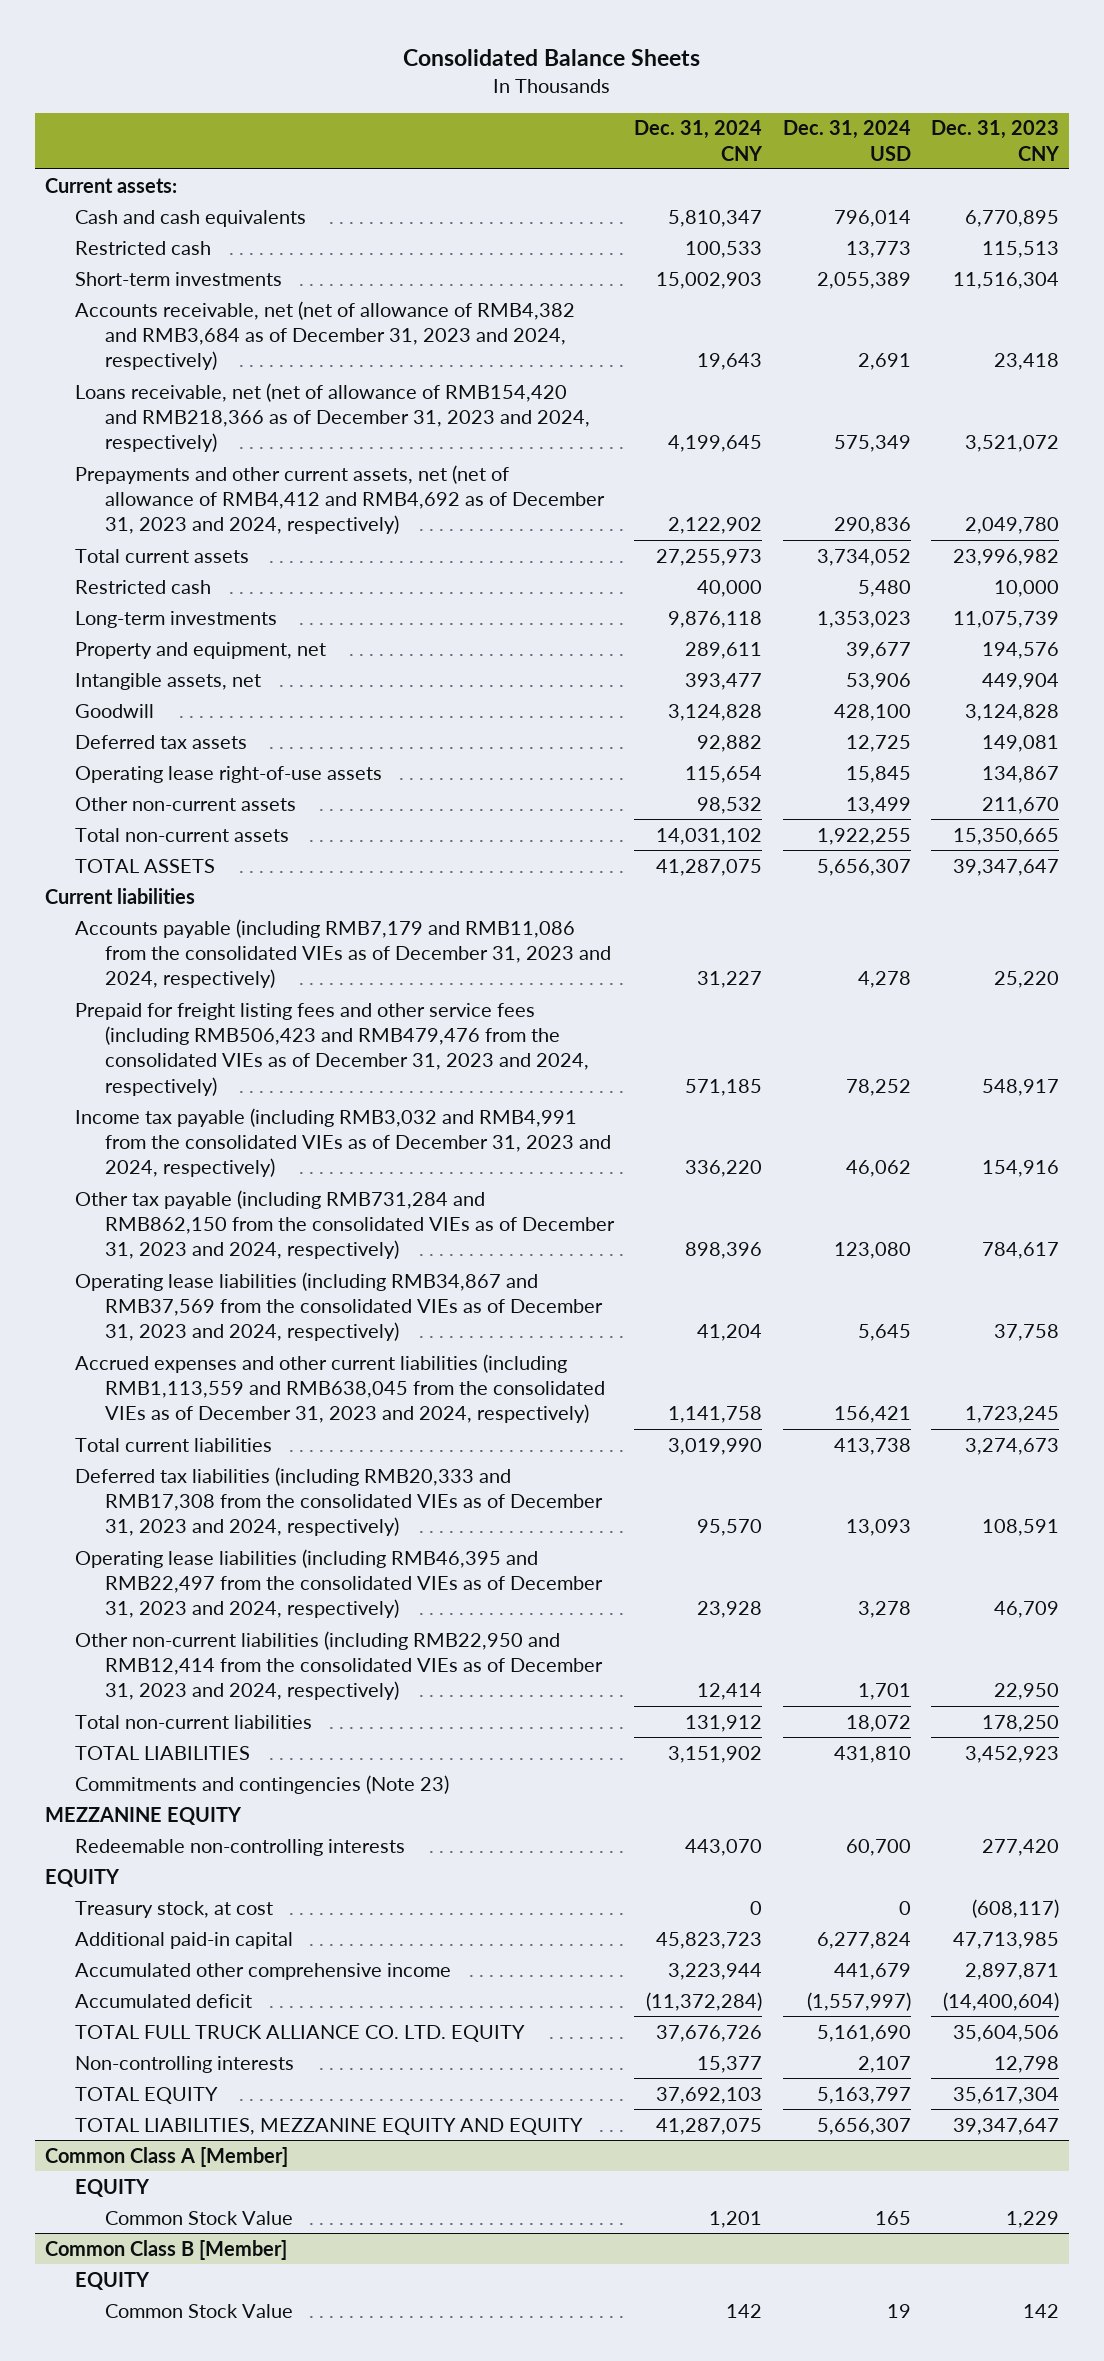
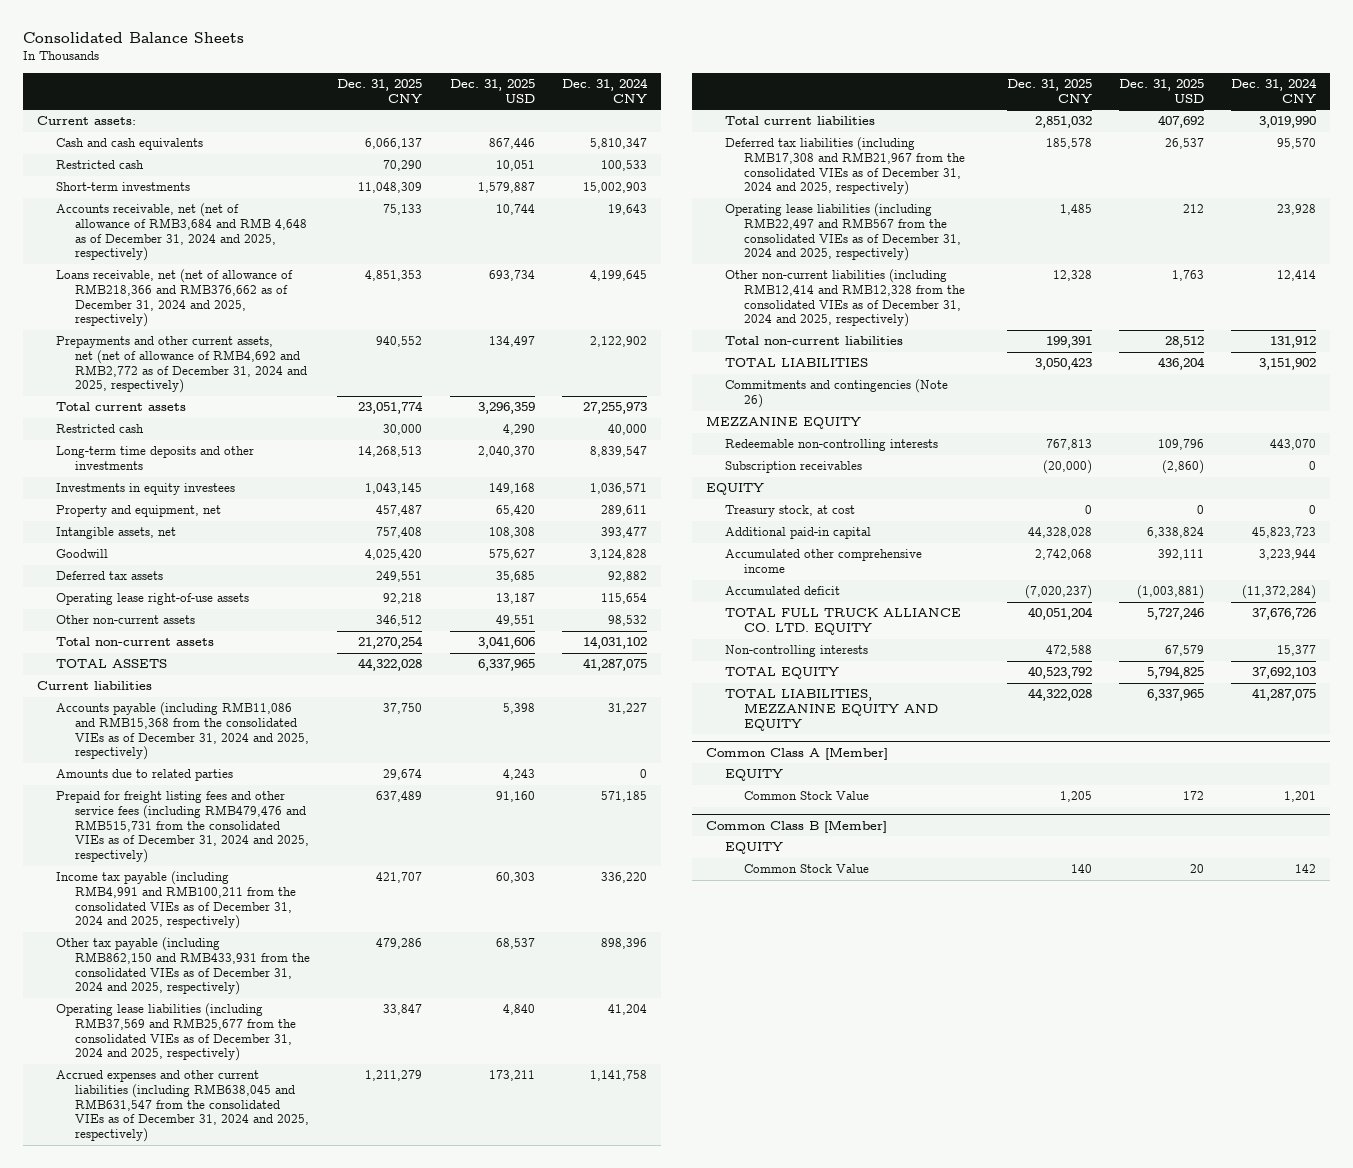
[782,120,911,161] Dec. 31, 2024 USD -> none
[930,120,1060,161] Dec. 31, 2023 CNY -> none
none -> [337,78,423,103] Dec. 31, 2025 CNY
none -> [449,78,535,103] Dec. 31, 2025 USD
[74,300,575,371] Accounts receivable, net (net of allowance of RMB4,382 and RMB3,684 as of December 31, 2023 and 2024, respectively) -> [55,203,308,262] Accounts receivable, net (net of allowance of RMB3,684 and RMB 4,648 as of December 31, 2024 and 2025, respectively)
[74,382,590,453] Loans receivable, net (net of allowance of RMB154,420 and RMB218,366 as of December 31, 2023 and 2024, respectively) -> [55,269,293,328] Loans receivable, net (net of allowance of RMB218,366 and RMB376,662 as of December 31, 2024 and 2025, respectively)
[74,464,605,535] Prepayments and other current assets, net (net of allowance of RMB4,412 and RMB4,692 as of December 31, 2023 and 2024, respectively) -> [55,336,308,394] Prepayments and other current assets, net (net of allowance of RMB4,692 and RMB2,772 as of December 31, 2024 and 2025, respectively)
[74,610,277,628] Long-term investments -> none
none -> [55,446,254,471] Long-term time deposits and other investments
none -> [55,483,235,496] Investments in equity investees
[74,918,611,989] Accounts payable (including RMB7,179 and RMB11,086 from the consolidated VIEs as of December 31, 2023 and 2024, respectively) -> [55,702,310,761] Accounts payable (including RMB11,086 and RMB15,368 from the consolidated VIEs as of December 31, 2024 and 2025, respectively)
none -> [55,769,233,782] Amounts due to related parties
[74,1002,589,1096] Prepaid for freight listing fees and other service fees (including RMB506,423 and RMB479,476 from the consolidated VIEs as of December 31, 2023 and 2024, respectively) -> [55,791,310,864] Prepaid for freight listing fees and other service fees (including RMB479,476 and RMB515,731 from the consolidated VIEs as of December 31, 2024 and 2025, respectively)
[74,1107,611,1178] Income tax payable (including RMB3,032 and RMB4,991 from the consolidated VIEs as of December 31, 2023 and 2024, respectively) -> [55,871,297,930] Income tax payable (including RMB4,991 and RMB100,211 from the consolidated VIEs as of December 31, 2024 and 2025, respectively)
[74,1189,615,1260] Other tax payable (including RMB731,284 and RMB862,150 from the consolidated VIEs as of December 31, 2023 and 2024, respectively) -> [55,937,311,996] Other tax payable (including RMB862,150 and RMB433,931 from the consolidated VIEs as of December 31, 2024 and 2025, respectively)
[74,1271,603,1342] Operating lease liabilities (including RMB34,867 and RMB37,569 from the consolidated VIEs as of December 31, 2023 and 2024, respectively) -> [55,1003,297,1062] Operating lease liabilities (including RMB37,569 and RMB25,677 from the consolidated VIEs as of December 31, 2024 and 2025, respectively)
[74,1353,605,1424] Accrued expenses and other current liabilities (including RMB1,113,559 and RMB638,045 from the consolidated VIEs as of December 31, 2023 and 2024, respectively) -> [55,1070,310,1143] Accrued expenses and other current liabilities (including RMB638,045 and RMB631,547 from the consolidated VIEs as of December 31, 2024 and 2025, respectively)
[74,1466,603,1537] Deferred tax liabilities (including RMB20,333 and RMB17,308 from the consolidated VIEs as of December 31, 2023 and 2024, respectively) -> [725,137,966,196] Deferred tax liabilities (including RMB17,308 and RMB21,967 from the consolidated VIEs as of December 31, 2024 and 2025, respectively)
[74,1548,603,1619] Operating lease liabilities (including RMB46,395 and RMB22,497 from the consolidated VIEs as of December 31, 2023 and 2024, respectively) -> [725,203,962,262] Operating lease liabilities (including RMB22,497 and RMB567 from the consolidated VIEs as of December 31, 2024 and 2025, respectively)
[74,1630,603,1701] Other non-current liabilities (including RMB22,950 and RMB12,414 from the consolidated VIEs as of December 31, 2023 and 2024, respectively) -> [725,269,966,328] Other non-current liabilities (including RMB12,414 and RMB12,328 from the consolidated VIEs as of December 31, 2024 and 2025, respectively)
[74,1774,449,1794] Commitments and contingencies (Note 23) -> [725,379,949,409] Commitments and contingencies (Note 26)
none -> [725,461,863,474] Subscription receivables

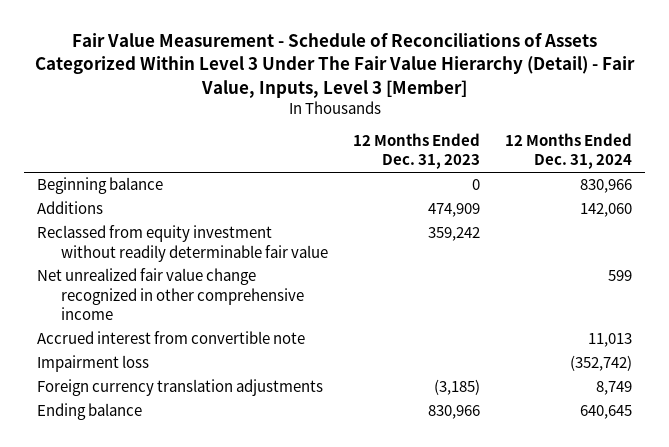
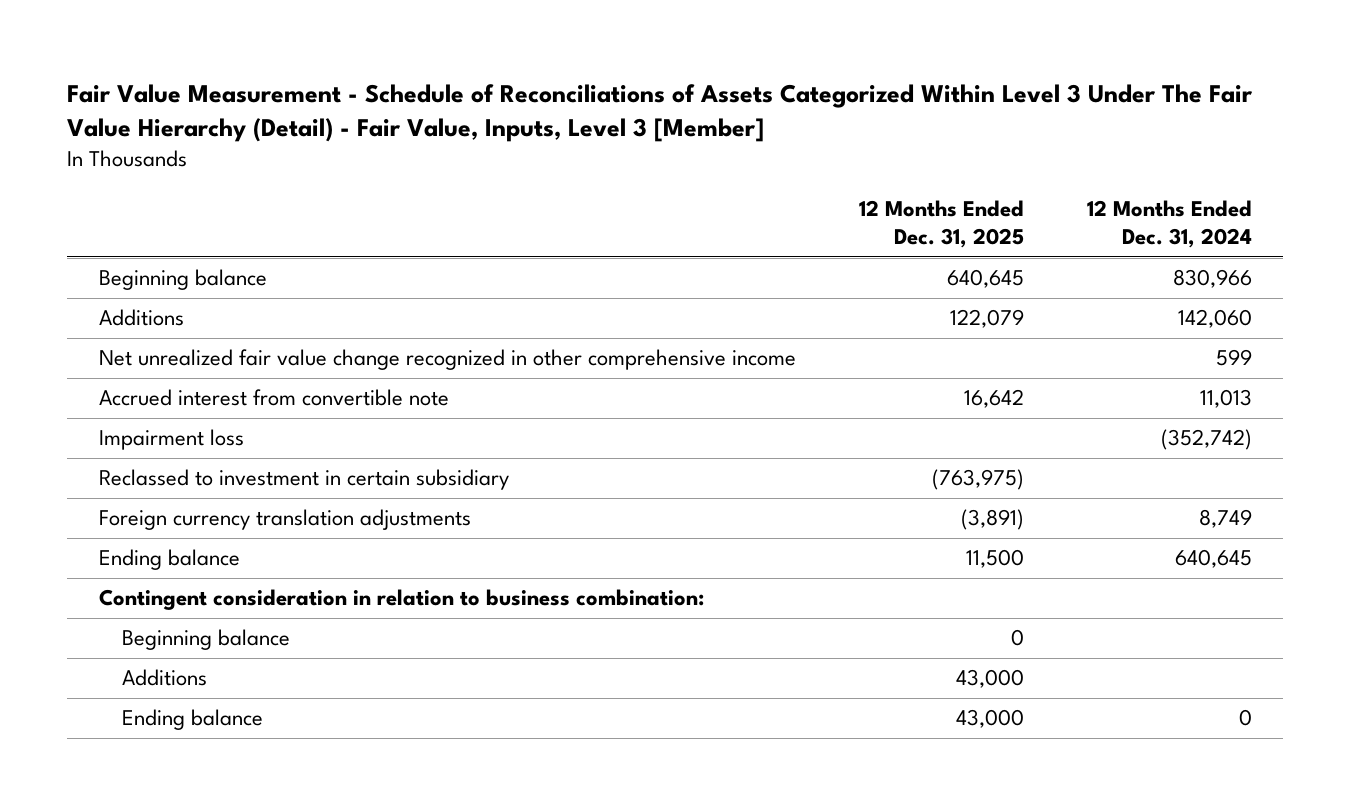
[352,133,480,170] 12 Months Ended Dec. 31, 2023 -> none
none -> [858,199,1024,249] 12 Months Ended Dec. 31, 2025
[36,225,328,262] Reclassed from equity investment without readily determinable fair value -> none
none -> [98,469,509,491] Reclassed to investment in certain subsidiary
none -> [98,589,704,611] Contingent consideration in relation to business combination:
none -> [122,629,291,651] Beginning balance
none -> [122,669,208,687] Additions
none -> [122,709,264,731] Ending balance

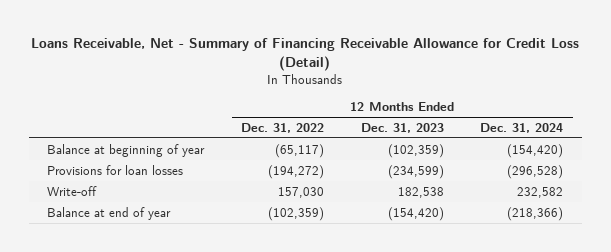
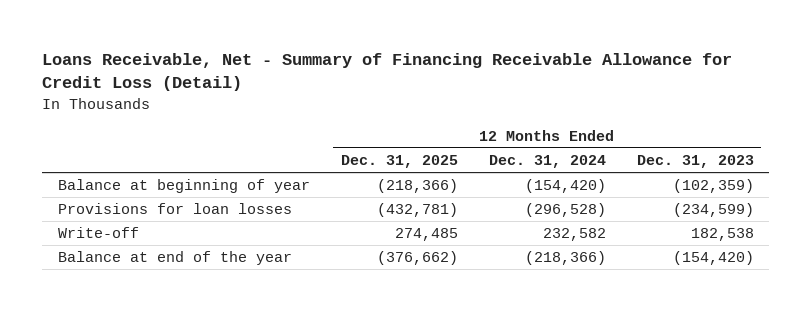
[240,122,324,133] Dec. 31, 2022 -> none
none -> [340,154,458,168] Dec. 31, 2025
[47,206,172,220] Balance at end of year -> [57,251,292,266] Balance at end of the year

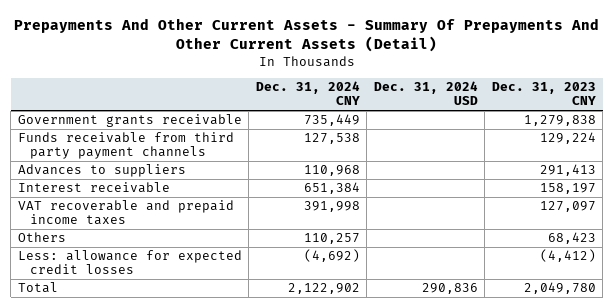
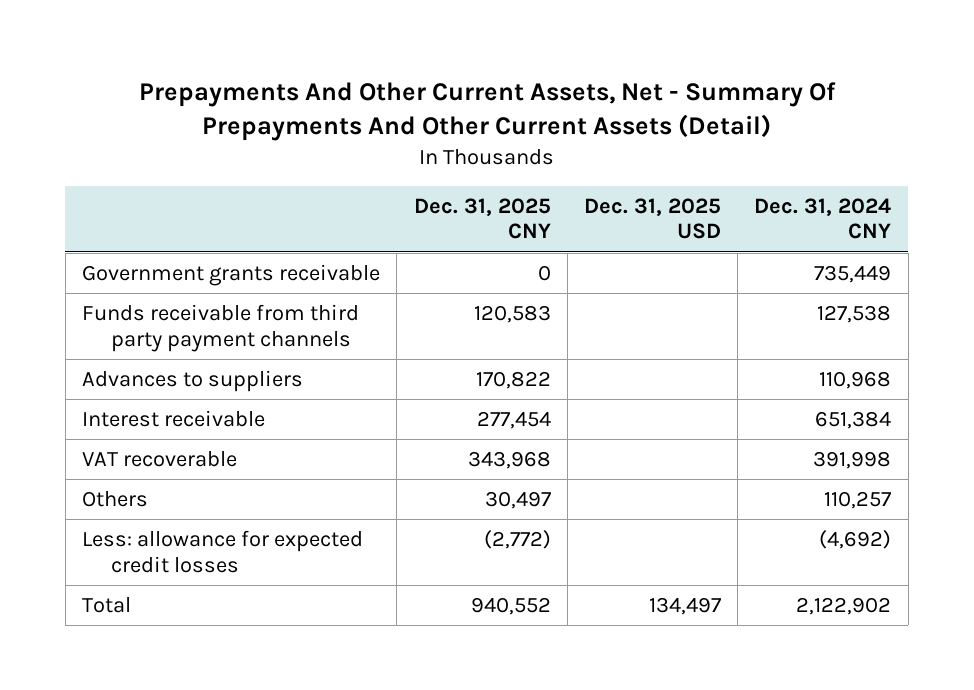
[13,17,599,53] Prepayments And Other Current Assets - Summary Of Prepayments And Other Current Assets (Detail) -> [138,81,836,141] Prepayments And Other Current Assets, Net - Summary Of Prepayments And Other Current Assets (Detail)
[373,81,478,106] Dec. 31, 2024 USD -> none
[491,82,596,106] Dec. 31, 2023 CNY -> none
none -> [413,197,551,240] Dec. 31, 2025 CNY
none -> [583,197,721,240] Dec. 31, 2025 USD
[17,200,234,226] VAT recoverable and prepaid income taxes -> [82,451,238,468] VAT recoverable

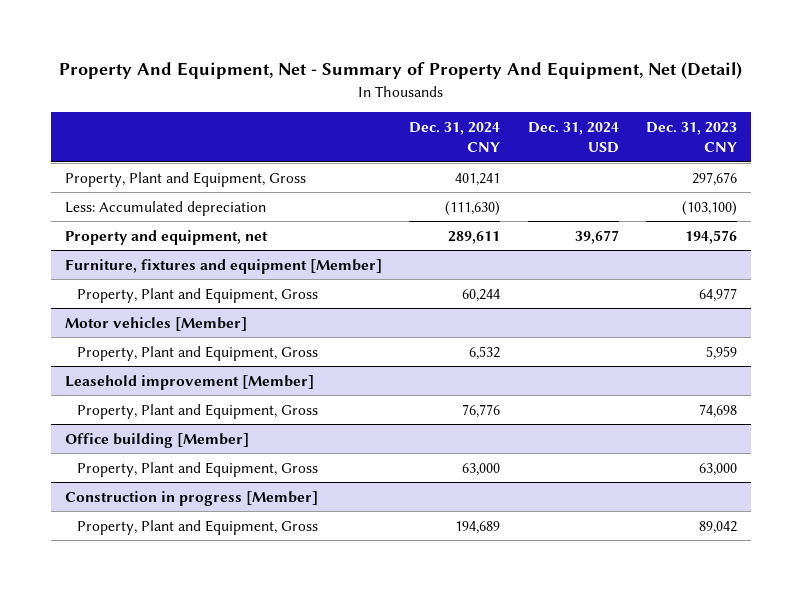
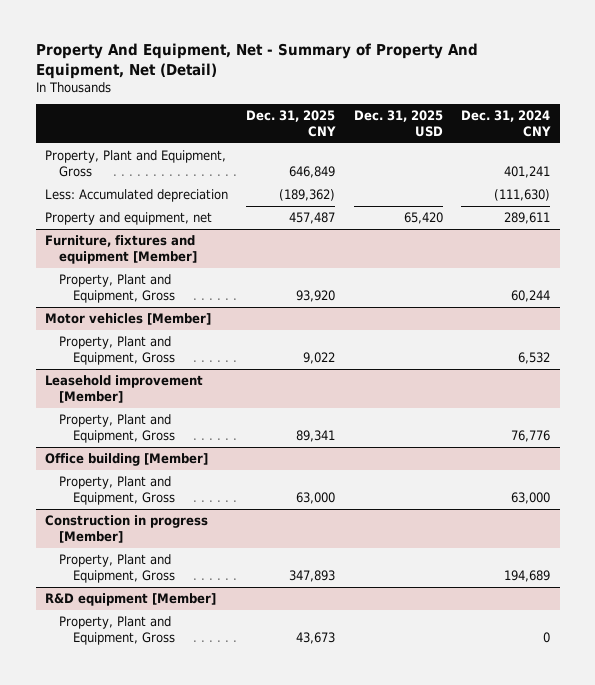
[527,121,619,154] Dec. 31, 2024 USD -> none
[646,121,738,153] Dec. 31, 2023 CNY -> none
none -> [246,110,337,138] Dec. 31, 2025 CNY
none -> [353,110,443,138] Dec. 31, 2025 USD
none -> [44,592,216,606] R&D equipment [Member]
none -> [59,615,176,645] Property, Plant and Equipment, Gross

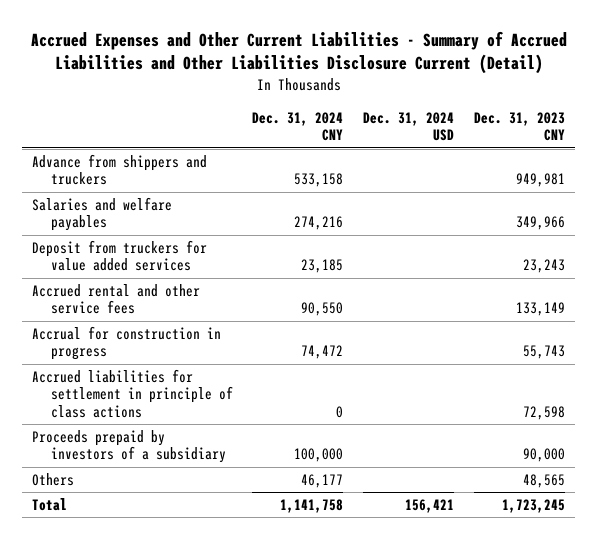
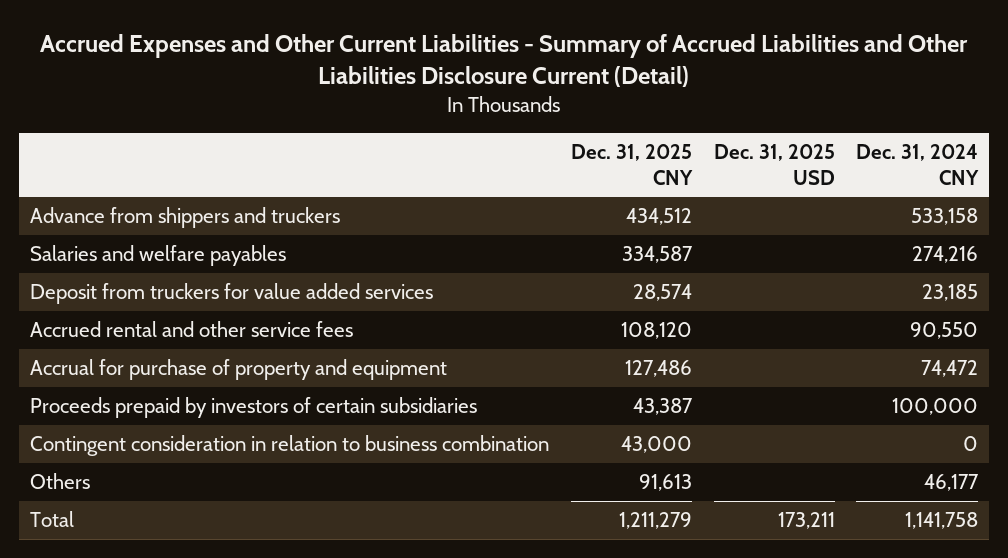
[363,111,455,142] Dec. 31, 2024 USD -> none
[474,111,566,142] Dec. 31, 2023 CNY -> none
none -> [570,143,693,185] Dec. 31, 2025 CNY
none -> [713,143,835,185] Dec. 31, 2025 USD
[31,368,233,419] Accrued liabilities for settlement in principle of class actions -> none
[31,325,221,361] Accrual for construction in progress -> [30,359,448,381] Accrual for purchase of property and equipment
[31,429,226,464] Proceeds prepaid by investors of a subsidiary -> [30,397,478,419] Proceeds prepaid by investors of certain subsidiaries
none -> [30,435,550,457] Contingent consideration in relation to business combination

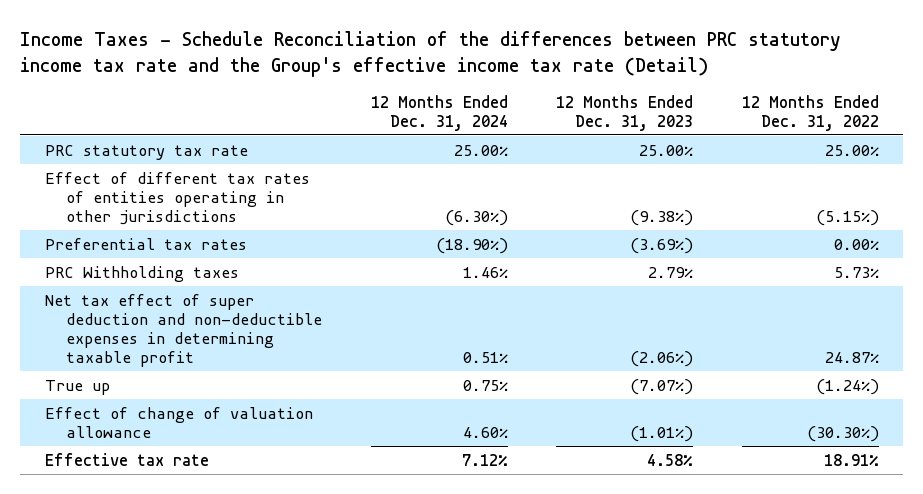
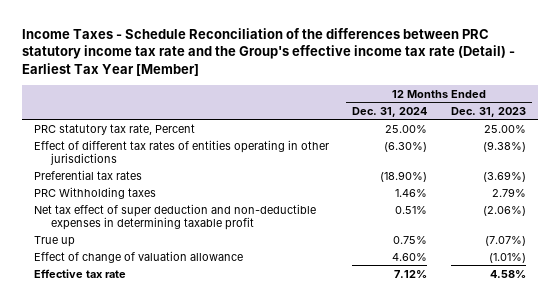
[20,30,842,77] Income Taxes - Schedule Reconciliation of the differences between PRC statutory income tax rate and the Group's effective income tax rate (Detail) -> [21,28,515,76] Income Taxes - Schedule Reconciliation of the differences between PRC statutory income tax rate and the Group's effective income tax rate (Detail) - Earliest Tax Year [Member]
[741,94,879,131] 12 Months Ended Dec. 31, 2022 -> none
[44,144,248,160] PRC statutory tax rate -> [33,123,195,135] PRC statutory tax rate, Percent

